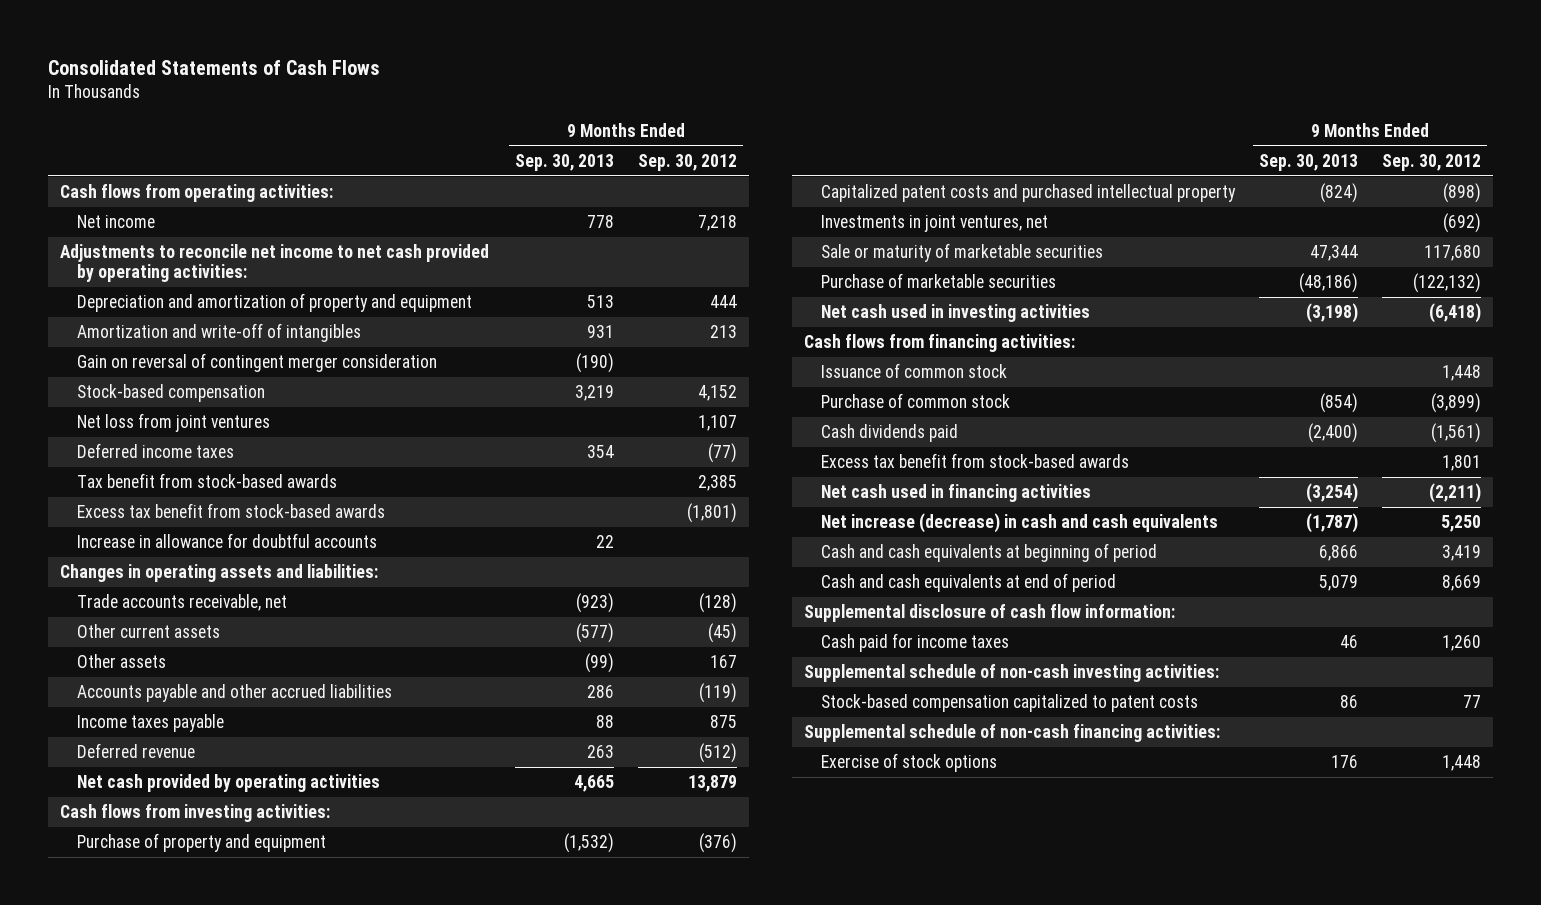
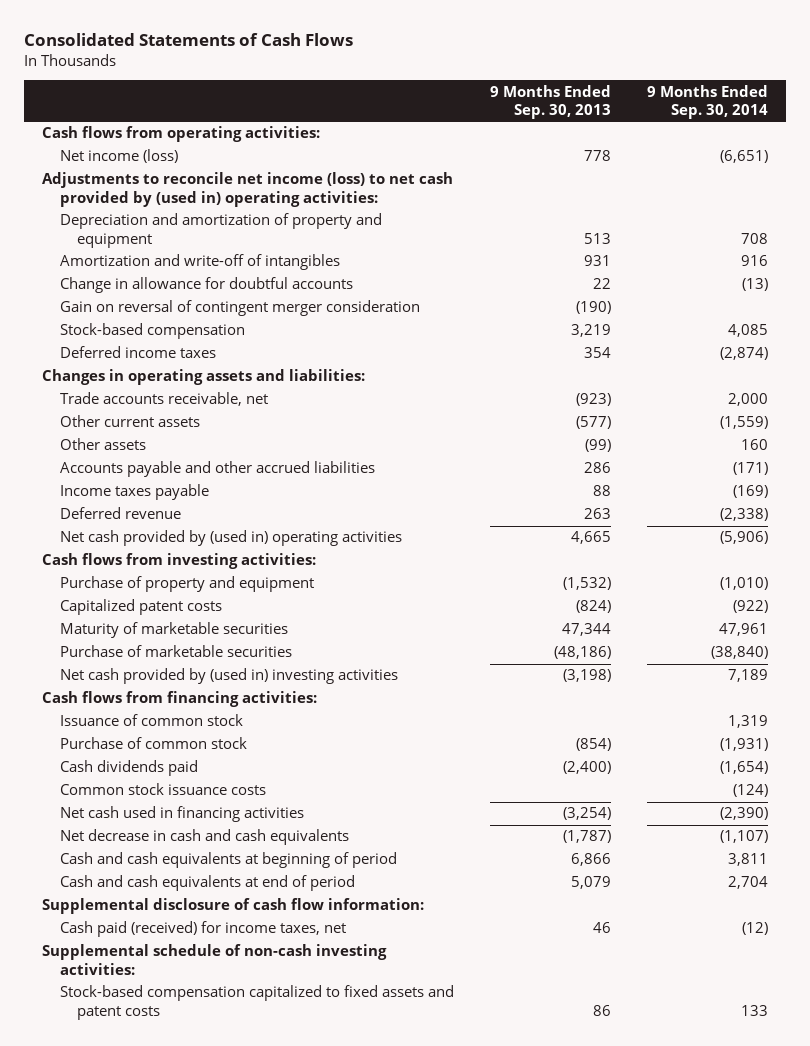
[638,153,738,171] Sep. 30, 2012 -> none
none -> [647,84,769,120] 9 Months Ended Sep. 30, 2014
[76,215,155,229] Net income -> [59,149,178,164] Net income (loss)
[60,244,490,283] Adjustments to reconcile net income to net cash provided by operating activities: -> [42,172,454,207] Adjustments to reconcile net income (loss) to net cash provided by (used in) operating activities:
none -> [59,277,353,294] Change in allowance for doubtful accounts
[76,413,270,433] Net loss from joint ventures -> none
[76,473,337,489] Tax benefit from stock-based awards -> none
[76,503,385,519] Excess tax benefit from stock-based awards -> none
[76,533,377,549] Increase in allowance for doubtful accounts -> none
[76,774,380,793] Net cash provided by operating activities -> [59,530,402,547] Net cash provided by (used in) operating activities
[820,215,1048,233] Investments in joint ventures, net -> none
[820,184,1236,203] Capitalized patent costs and purchased intellectual property -> [59,599,222,616] Capitalized patent costs
[820,243,1103,263] Sale or maturity of marketable securities -> [59,622,288,639] Maturity of marketable securities
[820,304,1090,323] Net cash used in investing activities -> [59,668,398,685] Net cash provided by (used in) investing activities
[820,453,1129,469] Excess tax benefit from stock-based awards -> none
none -> [59,783,266,796] Common stock issuance costs
[820,513,1218,534] Net increase (decrease) in cash and cash equivalents -> [59,829,349,846] Net decrease in cash and cash equivalents
[820,633,1009,653] Cash paid for income taxes -> [59,921,346,938] Cash paid (received) for income taxes, net
[804,724,1221,743] Supplemental schedule of non-cash financing activities: -> none
[820,753,997,773] Exercise of stock options -> none
[820,694,1198,713] Stock-based compensation capitalized to patent costs -> [59,985,454,1020] Stock-based compensation capitalized to fixed assets and patent costs

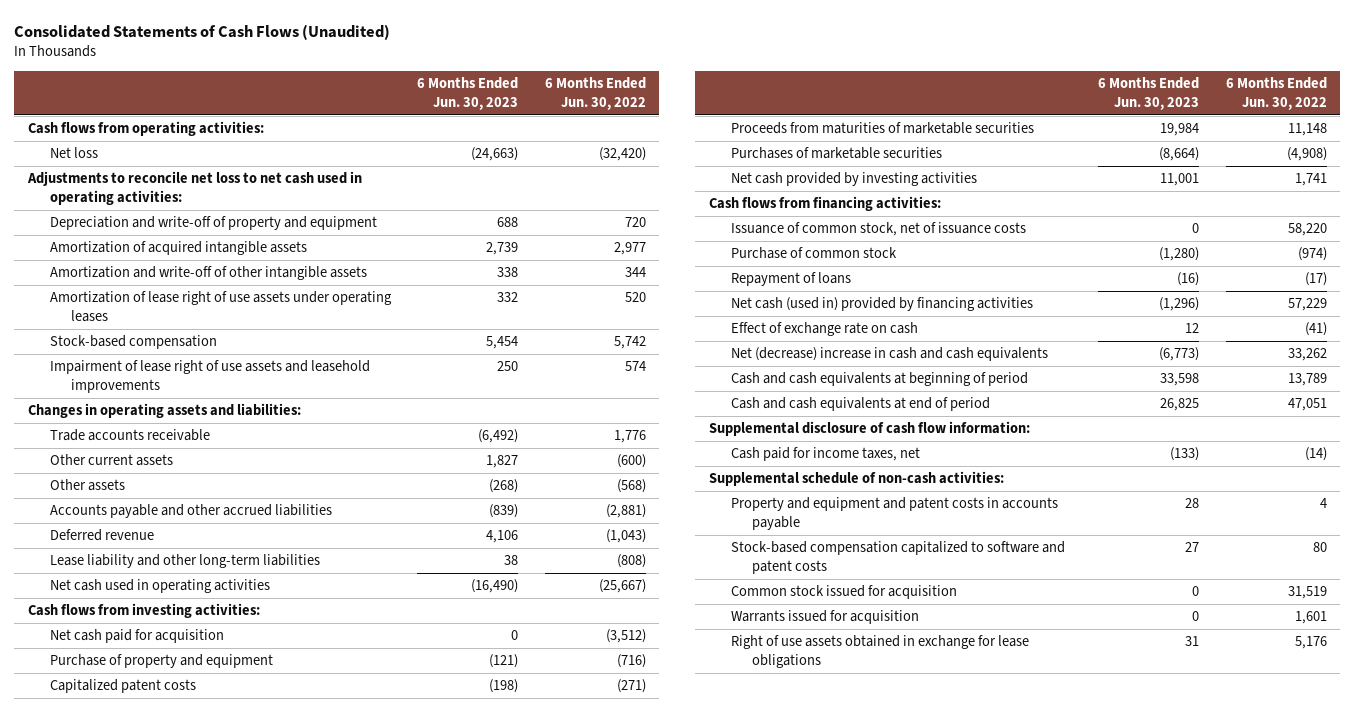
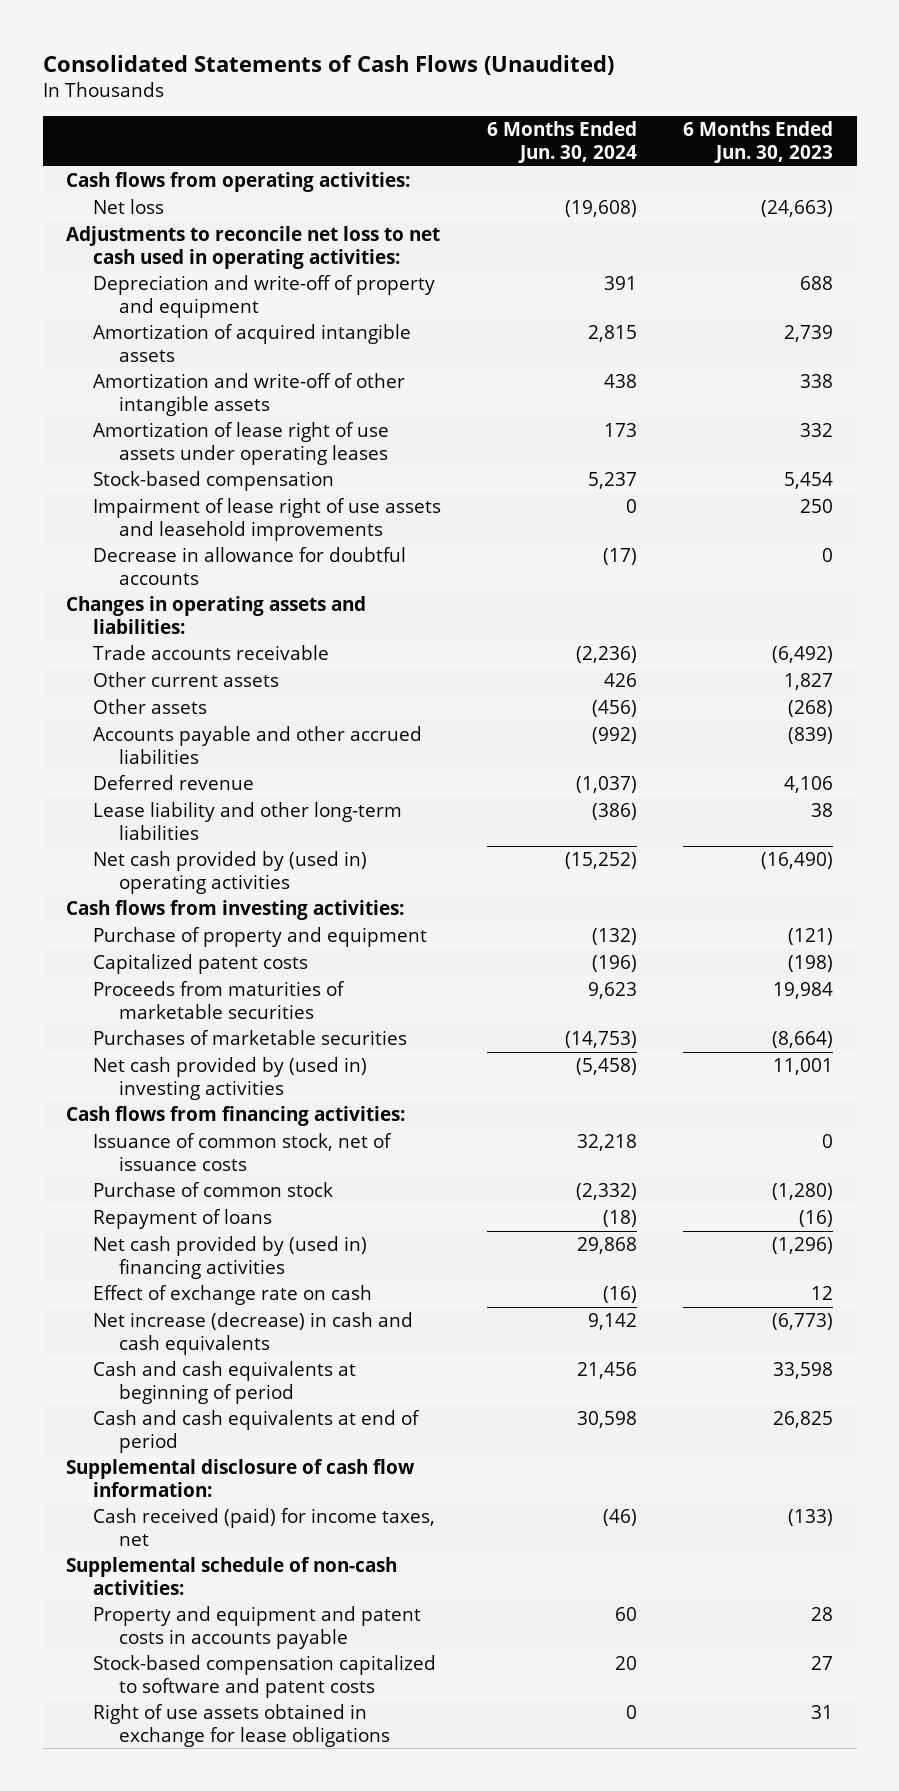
[544,77,646,110] 6 Months Ended Jun. 30, 2022 -> none
none -> [487,121,638,163] 6 Months Ended Jun. 30, 2024
none -> [92,547,406,585] Decrease in allowance for doubtful accounts
[49,579,270,594] Net cash used in operating activities -> [92,851,367,894] Net cash provided by (used in) operating activities
[49,629,224,644] Net cash paid for acquisition -> none
[730,172,977,187] Net cash provided by investing activities -> [92,1057,367,1100] Net cash provided by (used in) investing activities
[730,297,1033,312] Net cash (used in) provided by financing activities -> [92,1236,367,1279] Net cash provided by (used in) financing activities
[730,347,1048,362] Net (decrease) increase in cash and cash equivalents -> [92,1312,413,1355] Net increase (decrease) in cash and cash equivalents
[730,447,920,462] Cash paid for income taxes, net -> [92,1508,435,1546] Cash received (paid) for income taxes, net
[730,585,957,600] Common stock issued for acquisition -> none
[730,610,919,625] Warrants issued for acquisition -> none

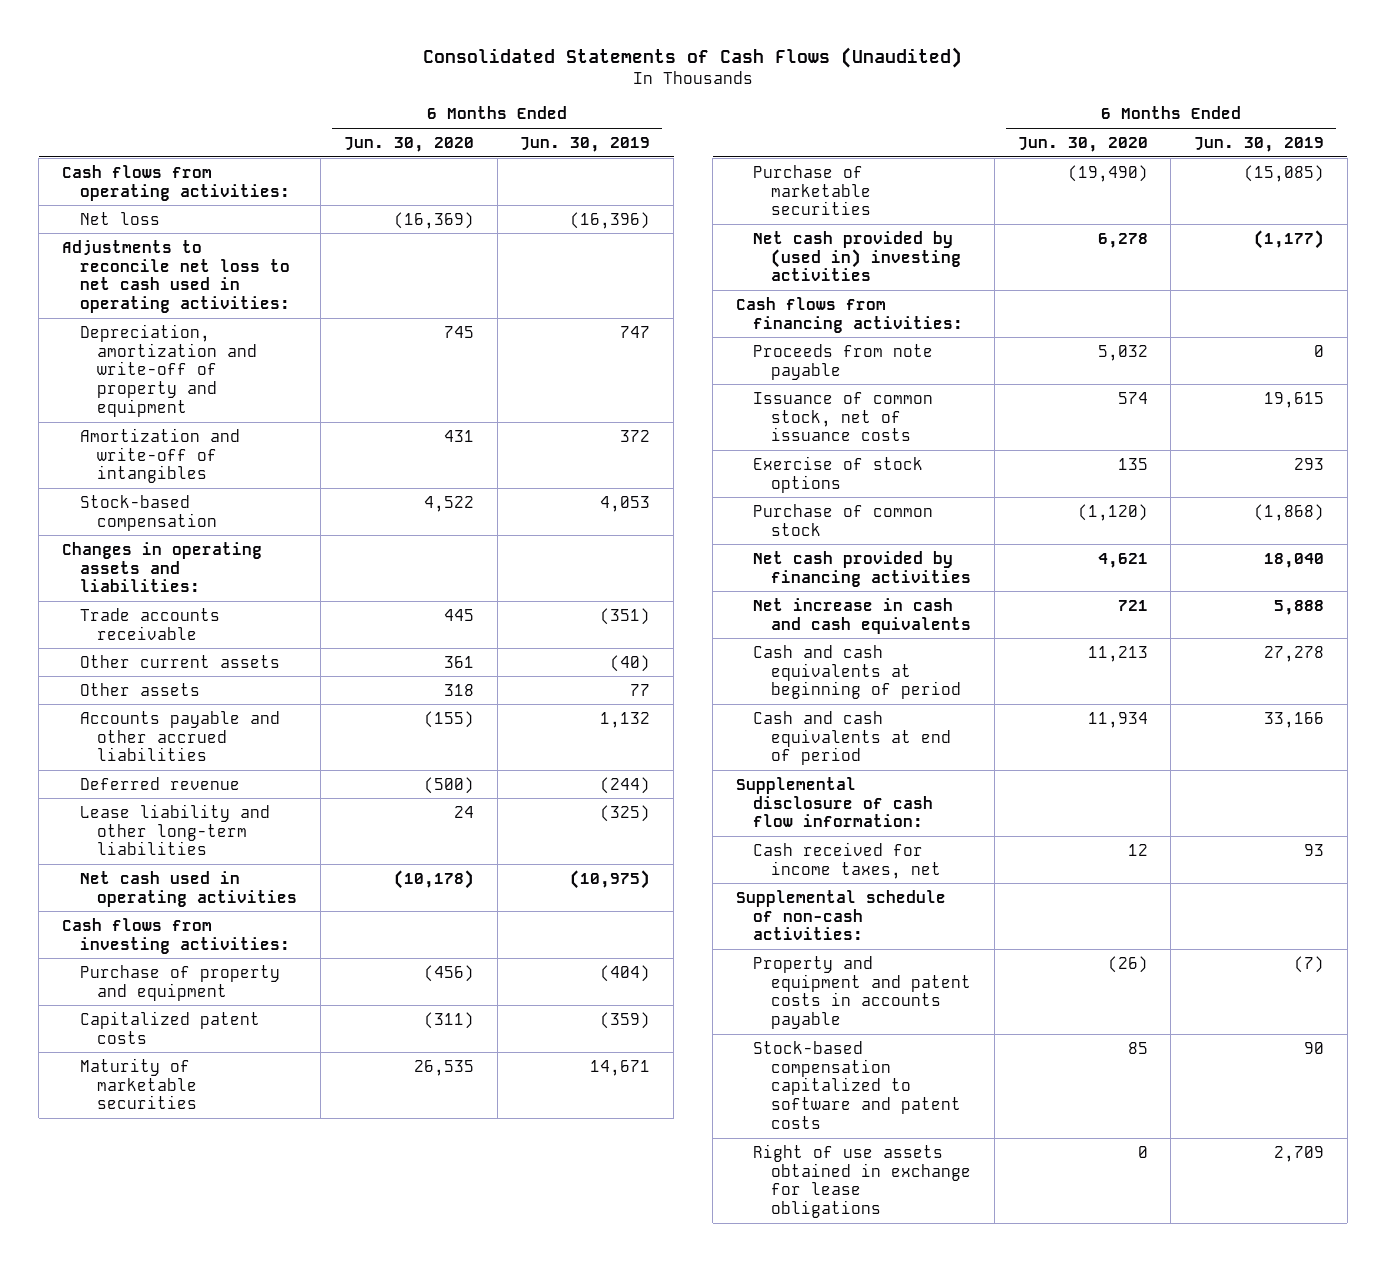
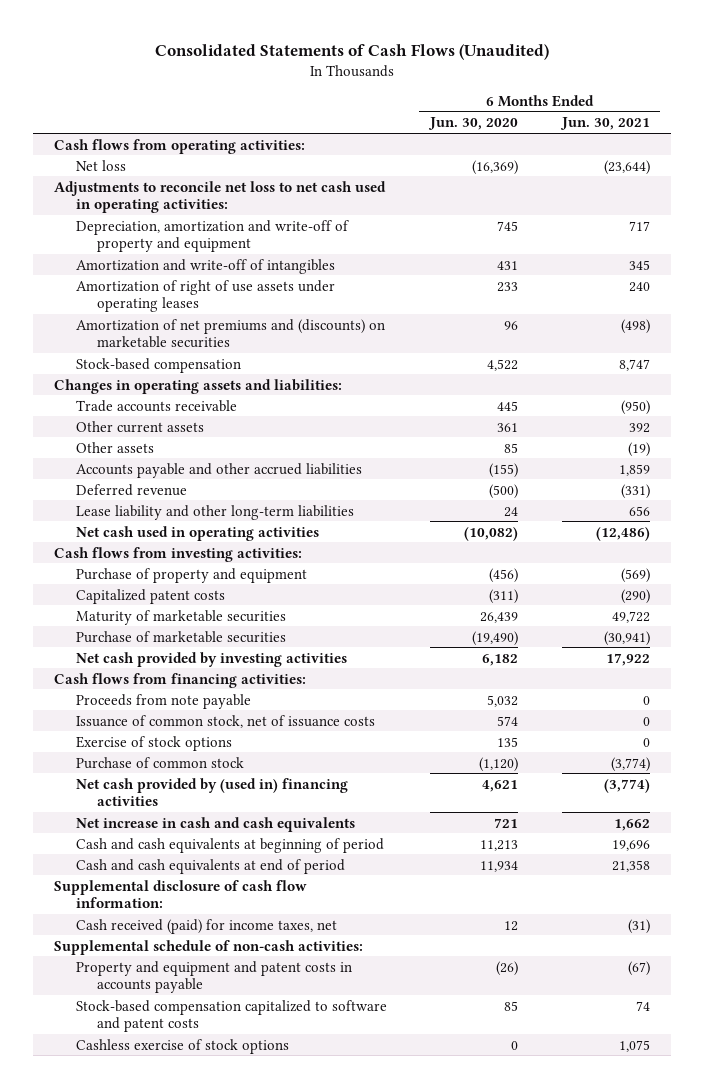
[520,136,651,152] Jun. 30, 2019 -> none
none -> [559,117,650,131] Jun. 30, 2021
none -> [75,279,335,312] Amortization of right of use assets under operating leases
none -> [75,318,385,348] Amortization of net premiums and (discounts) on marketable securities
[443,683,474,696] 318 -> [504,442,519,453] 85
[393,869,474,889] (10,178) -> [464,526,519,541] (10,082)
[413,1059,474,1076] 26,535 -> [480,611,519,623] 26,439
[753,230,961,282] Net cash provided by (used in) investing activities -> [75,651,347,667] Net cash provided by investing activities
[1097,232,1148,248] 6,278 -> [482,653,519,666] 6,182
[753,550,971,587] Net cash provided by financing activities -> [75,777,348,806] Net cash provided by (used in) financing activities
[753,841,941,879] Cash received for income taxes, net -> [75,918,337,934] Cash received (paid) for income taxes, net
[753,1143,971,1219] Right of use assets obtained in exchange for lease obligations -> none
none -> [75,1038,289,1054] Cashless exercise of stock options

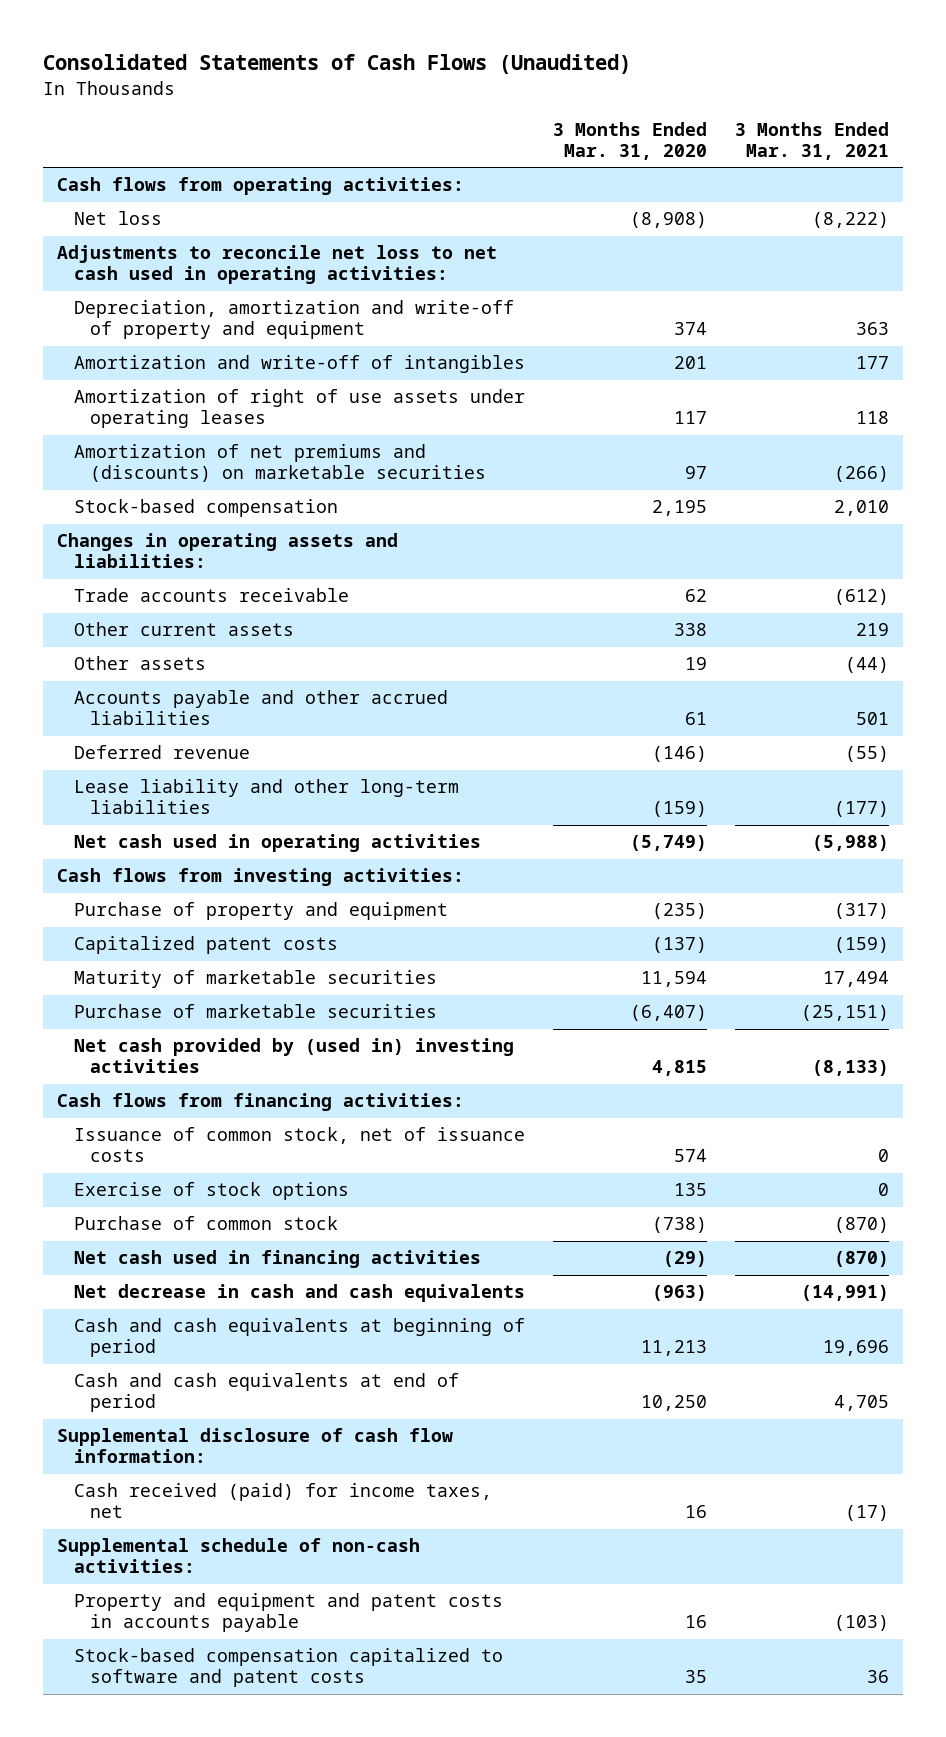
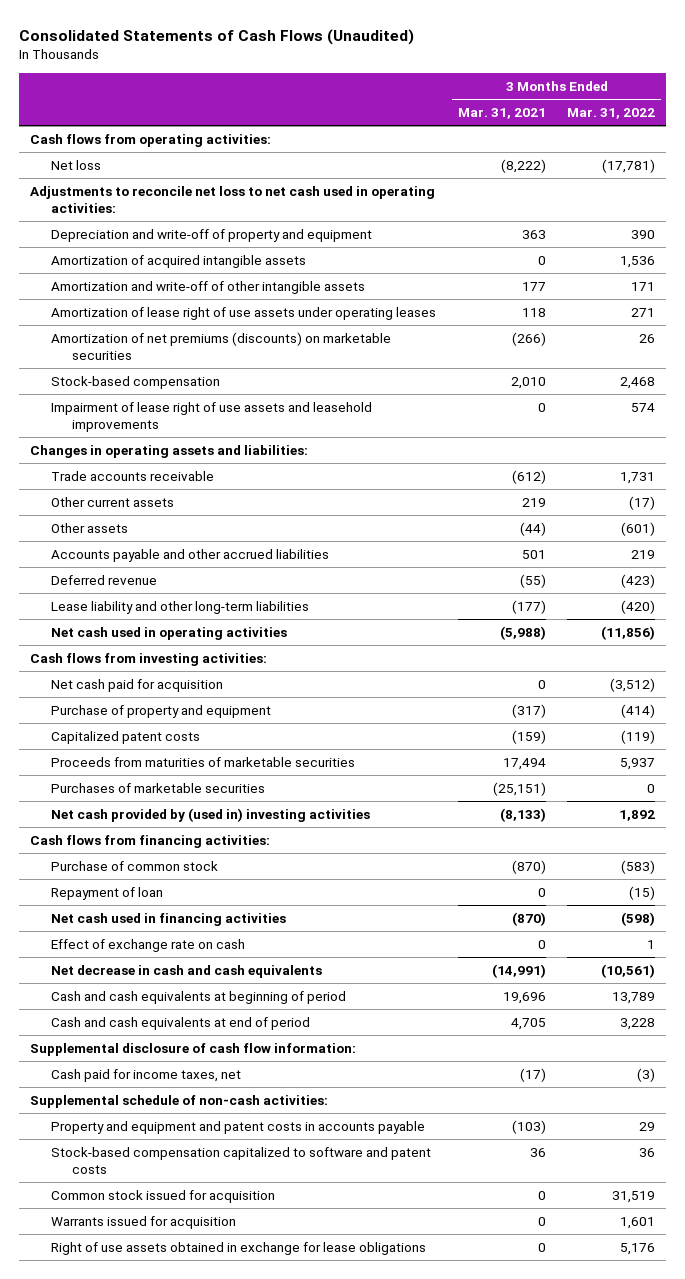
[552,121,707,160] 3 Months Ended Mar. 31, 2020 -> none
none -> [567,108,656,120] Mar. 31, 2022
[73,300,514,340] Depreciation, amortization and write-off of property and equipment -> [51,229,373,243] Depreciation and write-off of property and equipment
none -> [51,255,307,269] Amortization of acquired intangible assets
[73,355,525,374] Amortization and write-off of intangibles -> [51,281,366,295] Amortization and write-off of other intangible assets
[73,389,525,429] Amortization of right of use assets under operating leases -> [51,307,437,321] Amortization of lease right of use assets under operating leases
[73,444,487,483] Amortization of net premiums and (discounts) on marketable securities -> [51,332,392,360] Amortization of net premiums (discounts) on marketable securities
none -> [51,402,373,432] Impairment of lease right of use assets and leasehold improvements
none -> [51,679,224,693] Net cash paid for acquisition
[73,970,437,989] Maturity of marketable securities -> [51,757,356,768] Proceeds from maturities of marketable securities
[73,1004,437,1019] Purchase of marketable securities -> [51,783,266,794] Purchases of marketable securities
[73,1127,525,1163] Issuance of common stock, net of issuance costs -> none
[73,1182,349,1201] Exercise of stock options -> none
none -> [51,887,164,901] Repayment of loan
none -> [51,939,246,953] Effect of exchange rate on cash
[73,1483,492,1519] Cash received (paid) for income taxes, net -> [51,1069,242,1083] Cash paid for income taxes, net
none -> [51,1190,276,1204] Common stock issued for acquisition
none -> [51,1216,237,1230] Warrants issued for acquisition
none -> [51,1242,427,1256] Right of use assets obtained in exchange for lease obligations

